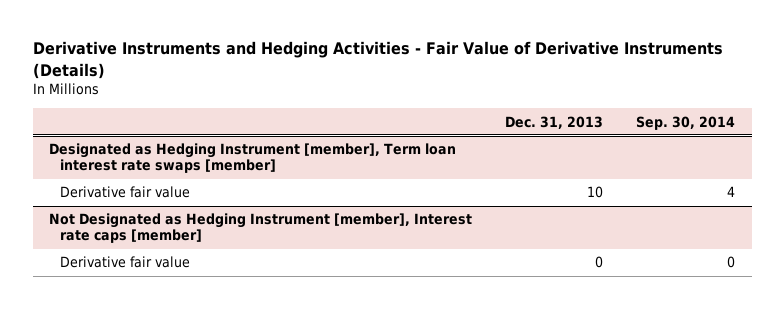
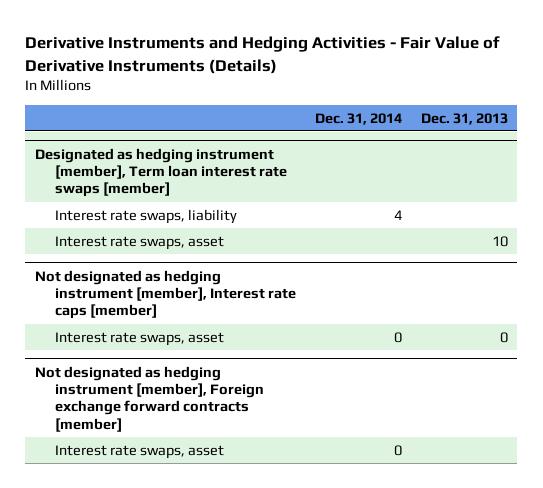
[636,115,736,130] Sep. 30, 2014 -> none
none -> [315,112,403,125] Dec. 31, 2014
[49,143,457,174] Designated as Hedging Instrument [member], Term loan interest rate swaps [member] -> [34,147,288,198] Designated as hedging instrument [member], Term loan interest rate swaps [member]
none -> [55,208,238,224] Interest rate swaps, liability
[59,186,190,199] Derivative fair value -> [55,235,225,250] Interest rate swaps, asset
[49,213,473,244] Not Designated as Hedging Instrument [member], Interest rate caps [member] -> [34,269,297,320] Not designated as hedging instrument [member], Interest rate caps [member]
[59,256,190,269] Derivative fair value -> [55,331,225,346] Interest rate swaps, asset
none -> [34,365,265,432] Not designated as hedging instrument [member], Foreign exchange forward contracts [member]
none -> [55,444,225,459] Interest rate swaps, asset

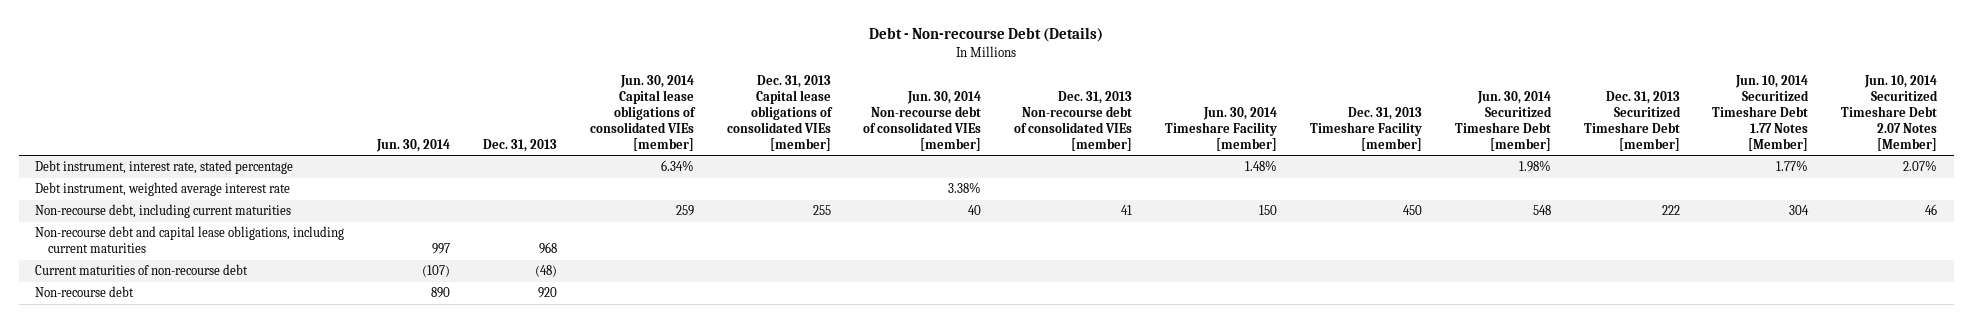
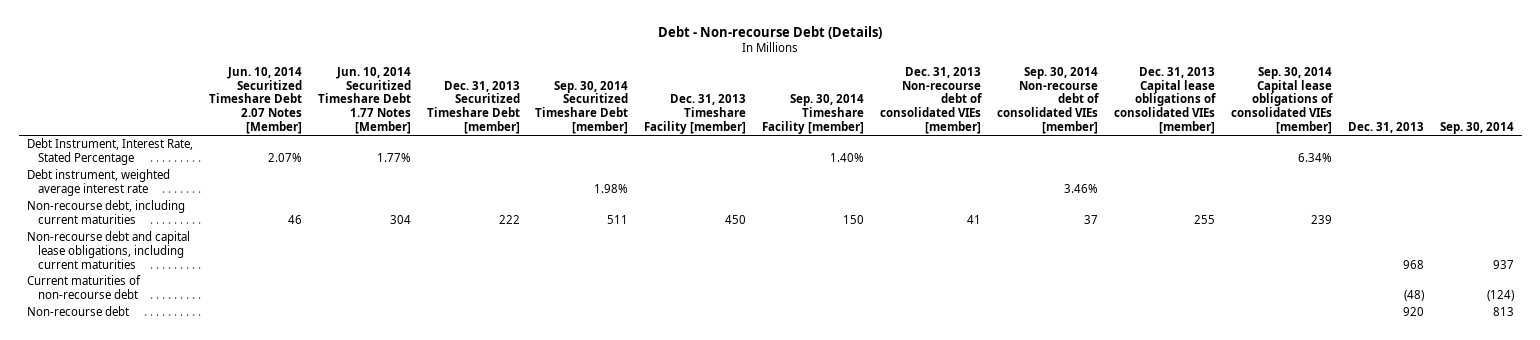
[375,138,450,152] Jun. 30, 2014 -> none
[589,75,696,151] Jun. 30, 2014 Capital lease obligations of consolidated VIEs [member] -> none
[863,91,982,151] Jun. 30, 2014 Non-recourse debt of consolidated VIEs [member] -> none
[1165,107,1278,151] Jun. 30, 2014 Timeshare Facility [member] -> none
[1454,91,1552,151] Jun. 30, 2014 Securitized Timeshare Debt [member] -> none
none -> [535,80,629,135] Sep. 30, 2014 Securitized Timeshare Debt [member]
none -> [762,94,865,135] Sep. 30, 2014 Timeshare Facility [member]
none -> [997,66,1100,135] Sep. 30, 2014 Non-recourse debt of consolidated VIEs [member]
none -> [1230,66,1333,135] Sep. 30, 2014 Capital lease obligations of consolidated VIEs [member]
none -> [1439,122,1514,135] Sep. 30, 2014
[35,160,294,175] Debt instrument, interest rate, stated percentage -> [26,138,193,166] Debt Instrument, Interest Rate, Stated Percentage

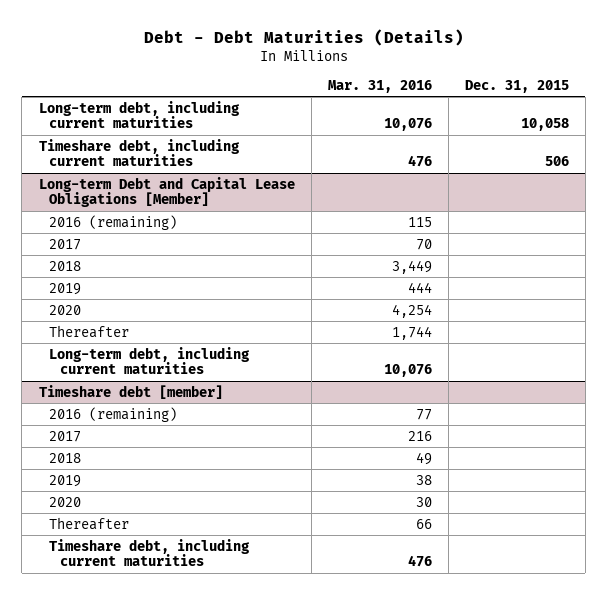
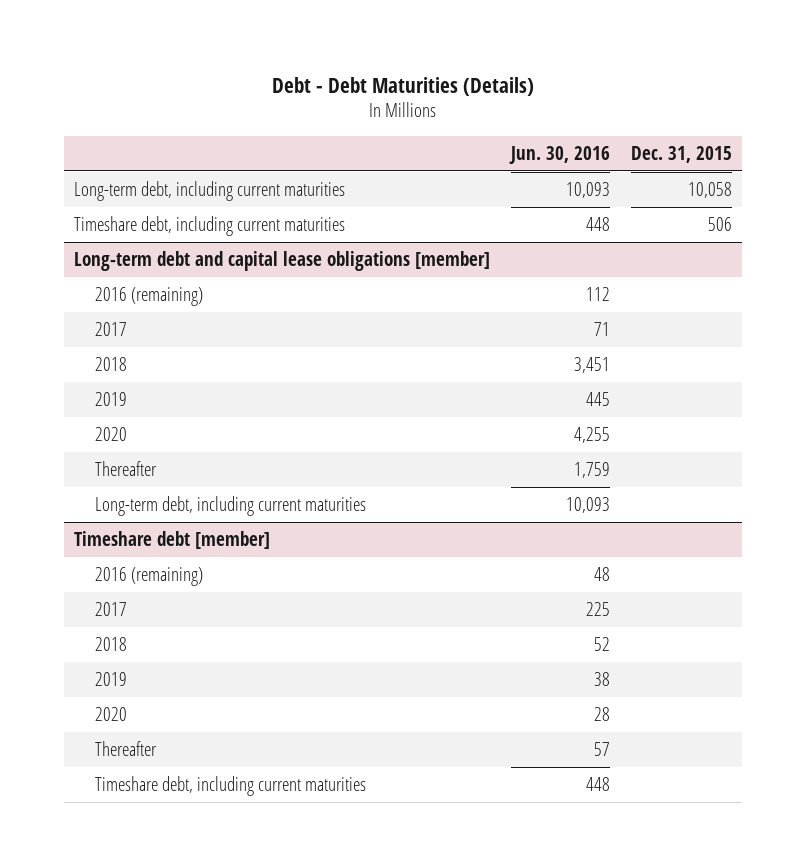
[327,79,432,93] Mar. 31, 2016 -> none
none -> [509,145,611,164] Jun. 30, 2016
[38,176,295,208] Long-term Debt and Capital Lease Obligations [Member] -> [74,250,491,271] Long-term debt and capital lease obligations [member]

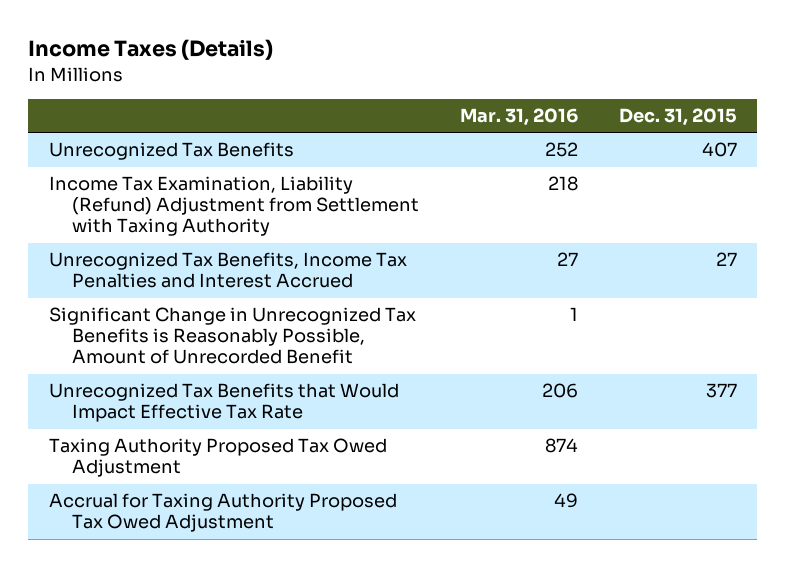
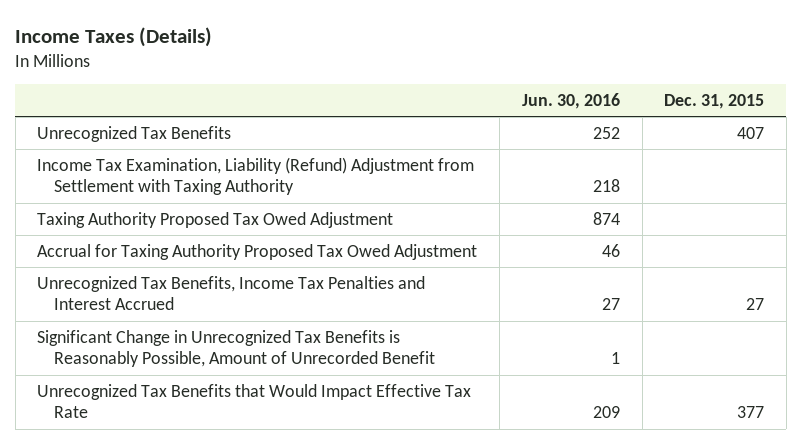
[459,108,578,127] Mar. 31, 2016 -> none
none -> [521,92,620,109] Jun. 30, 2016
[48,438,387,478] Taxing Authority Proposed Tax Owed Adjustment -> [37,211,394,228] Taxing Authority Proposed Tax Owed Adjustment
[48,493,397,533] Accrual for Taxing Authority Proposed Tax Owed Adjustment -> [37,243,478,260] Accrual for Taxing Authority Proposed Tax Owed Adjustment

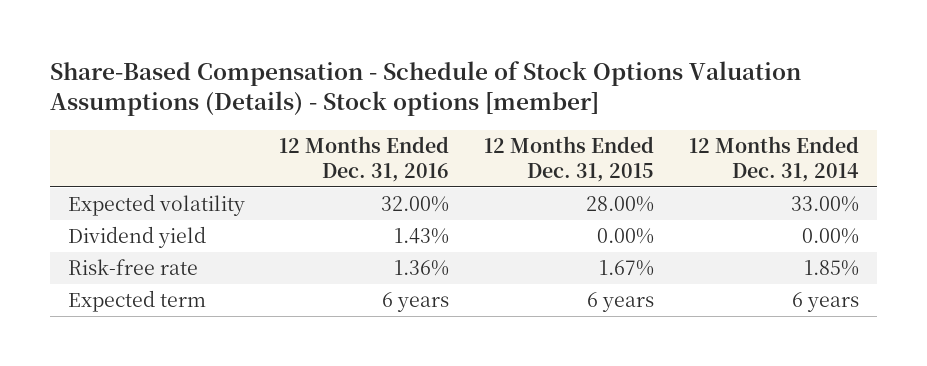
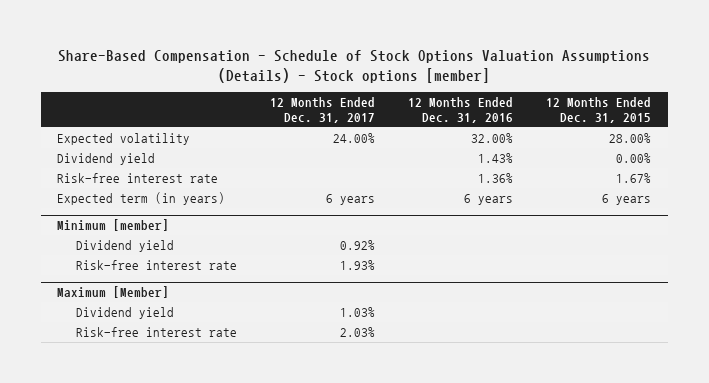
[689,135,860,182] 12 Months Ended Dec. 31, 2014 -> none
none -> [270,97,376,123] 12 Months Ended Dec. 31, 2017
[67,259,198,276] Risk-free rate -> [57,173,219,184] Risk-free interest rate
[67,290,206,313] Expected term -> [57,192,226,206] Expected term (in years)
none -> [57,219,170,232] Minimum [member]
none -> [76,240,175,253] Dividend yield
none -> [76,260,238,271] Risk-free interest rate
none -> [57,286,170,299] Maximum [Member]
none -> [76,307,175,320] Dividend yield
none -> [76,327,238,338] Risk-free interest rate

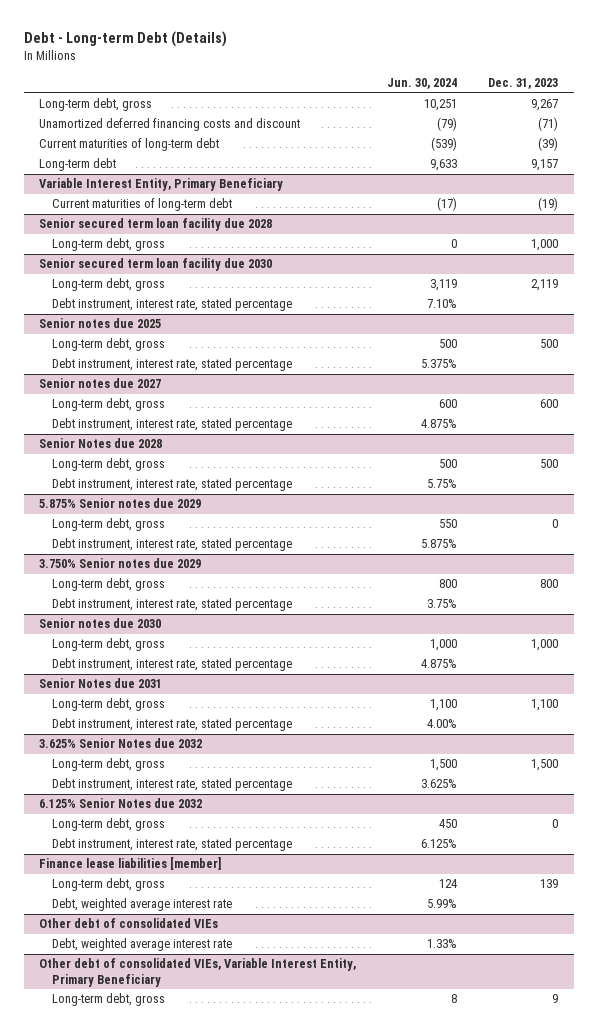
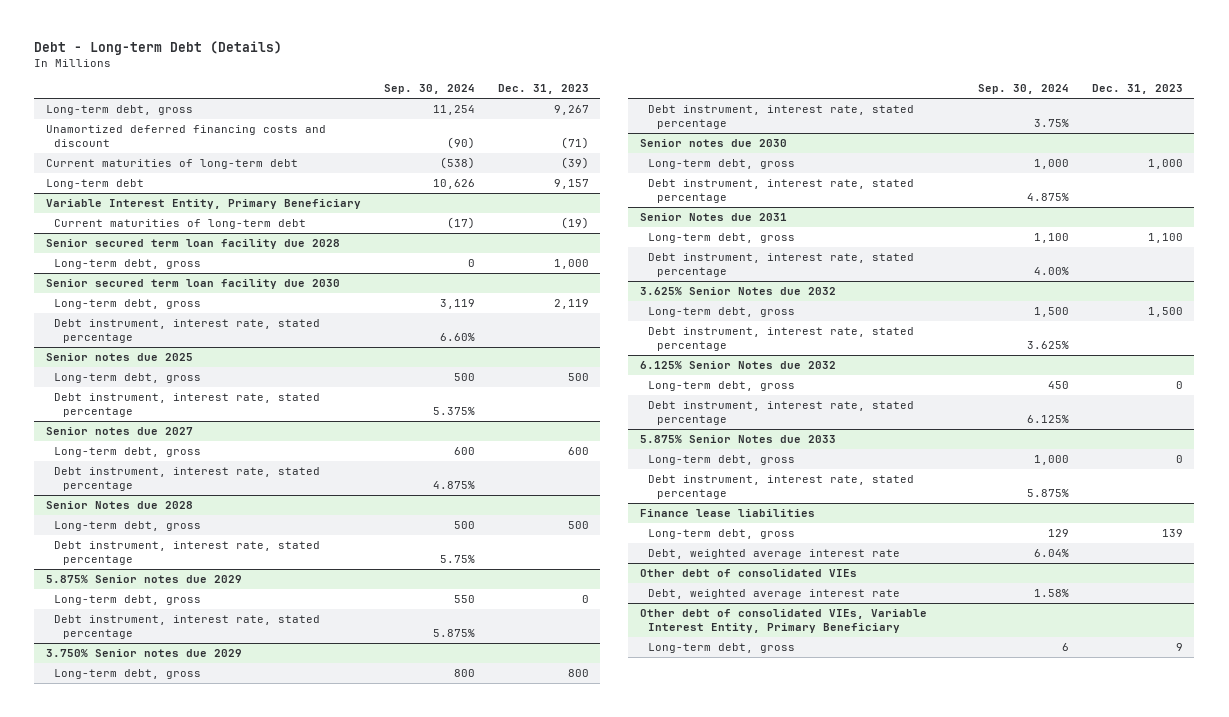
[387,78,458,90] Jun. 30, 2024 -> none
none -> [383,84,475,95] Sep. 30, 2024
none -> [639,435,836,444] 5.875% Senior Notes due 2033
none -> [648,455,796,466] Long-term debt, gross
none -> [648,475,915,499] Debt instrument, interest rate, stated percentage
[39,857,222,871] Finance lease liabilities [member] -> [639,509,815,518] Finance lease liabilities

